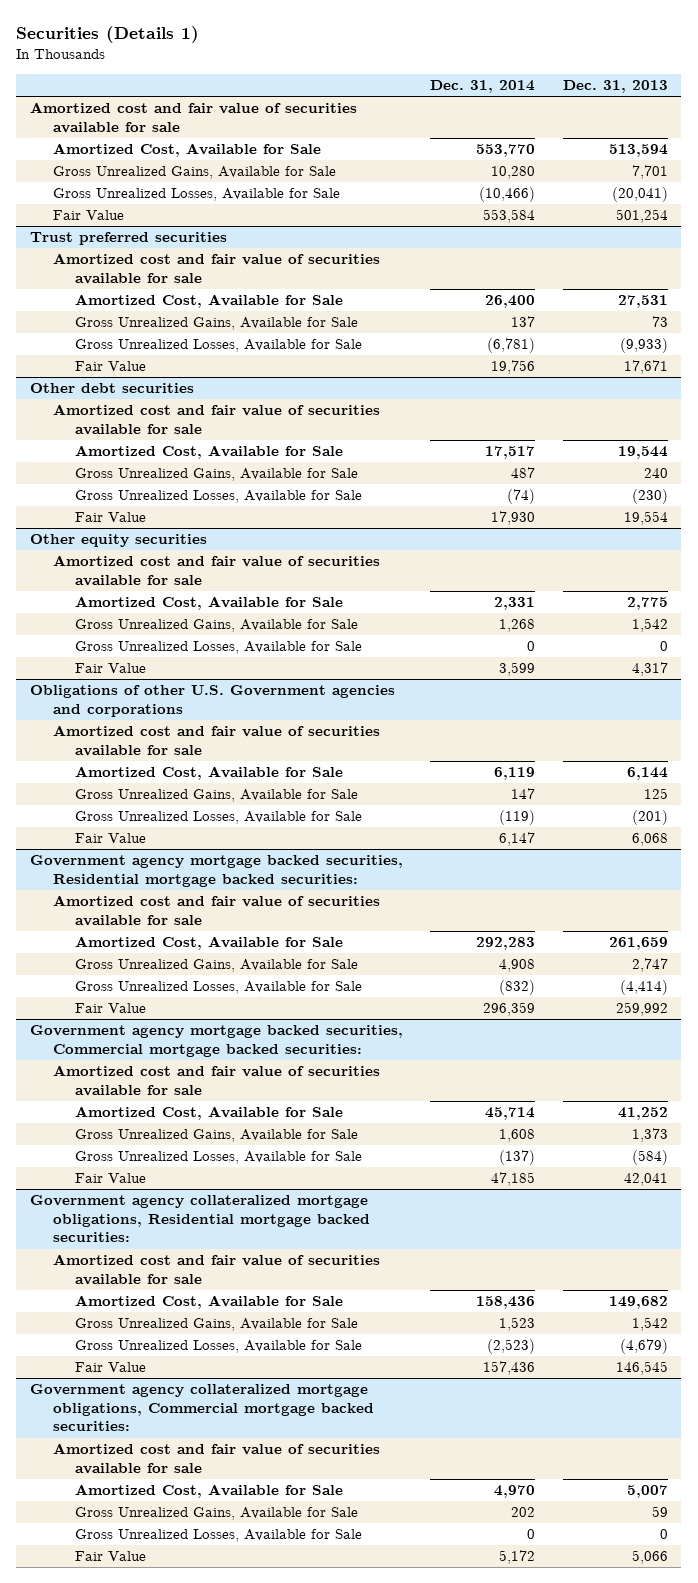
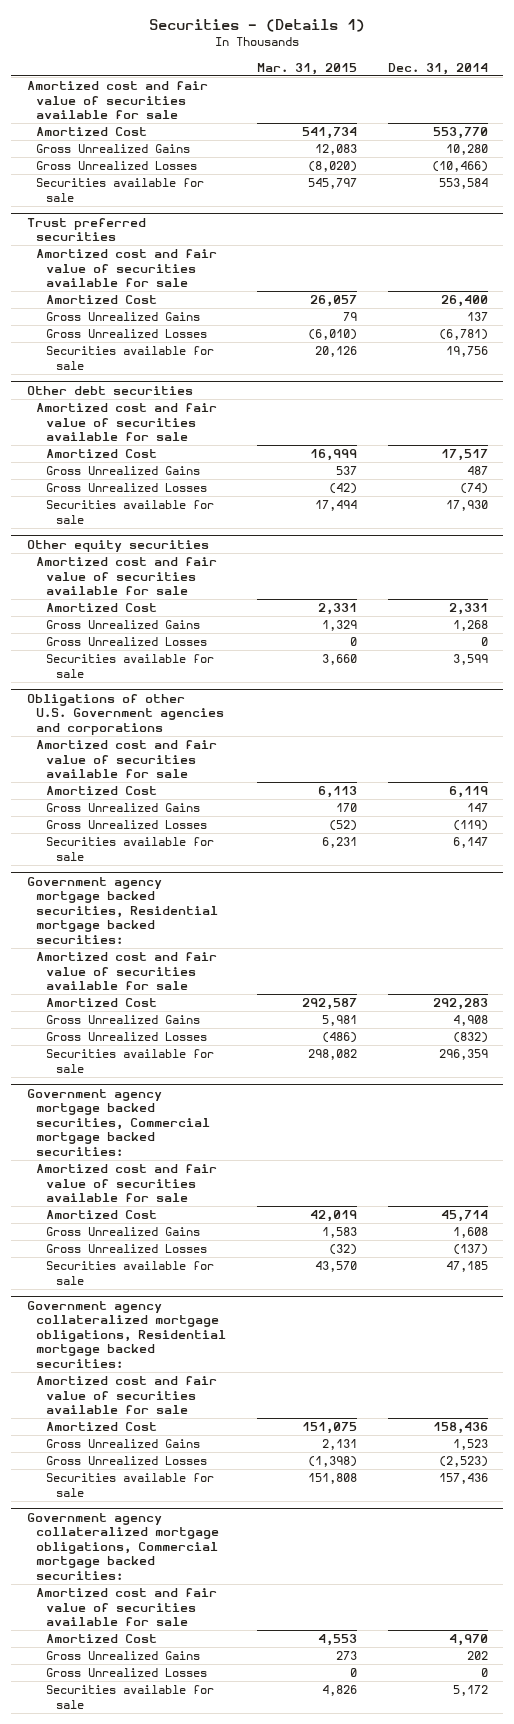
[16,26,200,44] Securities (Details 1) -> [149,19,366,33] Securities - (Details 1)
[562,79,668,93] Dec. 31, 2013 -> none
none -> [257,62,358,75] Mar. 31, 2015
[52,143,321,158] Amortized Cost, Available for Sale -> [36,127,148,137] Amortized Cost
[52,166,336,180] Gross Unrealized Gains, Available for Sale -> [36,144,191,154] Gross Unrealized Gains
[52,188,340,202] Gross Unrealized Losses, Available for Sale -> [36,161,198,171] Gross Unrealized Losses
[52,210,124,221] Fair Value -> [36,178,205,202] Securities available for sale
[75,294,344,309] Amortized Cost, Available for Sale -> [46,295,158,305] Amortized Cost
[75,317,359,331] Gross Unrealized Gains, Available for Sale -> [46,312,201,322] Gross Unrealized Gains
[75,339,363,353] Gross Unrealized Losses, Available for Sale -> [46,329,208,339] Gross Unrealized Losses
[75,361,147,372] Fair Value -> [46,346,215,370] Securities available for sale
[75,445,344,460] Amortized Cost, Available for Sale -> [46,449,158,459] Amortized Cost
[75,468,359,482] Gross Unrealized Gains, Available for Sale -> [46,466,201,476] Gross Unrealized Gains
[75,490,363,504] Gross Unrealized Losses, Available for Sale -> [46,483,208,493] Gross Unrealized Losses
[75,512,147,523] Fair Value -> [46,500,215,524] Securities available for sale
[75,596,344,611] Amortized Cost, Available for Sale -> [46,603,158,613] Amortized Cost
[75,619,359,633] Gross Unrealized Gains, Available for Sale -> [46,620,201,630] Gross Unrealized Gains
[75,641,363,655] Gross Unrealized Losses, Available for Sale -> [46,637,208,647] Gross Unrealized Losses
[75,663,147,674] Fair Value -> [46,654,215,678] Securities available for sale
[75,766,344,781] Amortized Cost, Available for Sale -> [46,786,158,796] Amortized Cost
[75,789,359,803] Gross Unrealized Gains, Available for Sale -> [46,803,201,813] Gross Unrealized Gains
[75,811,363,825] Gross Unrealized Losses, Available for Sale -> [46,820,208,830] Gross Unrealized Losses
[75,833,147,844] Fair Value -> [46,837,215,861] Securities available for sale
[75,936,344,951] Amortized Cost, Available for Sale -> [46,998,158,1008] Amortized Cost
[75,959,359,973] Gross Unrealized Gains, Available for Sale -> [46,1015,201,1025] Gross Unrealized Gains
[75,981,363,995] Gross Unrealized Losses, Available for Sale -> [46,1032,208,1042] Gross Unrealized Losses
[75,1003,147,1014] Fair Value -> [46,1049,215,1073] Securities available for sale
[75,1106,344,1121] Amortized Cost, Available for Sale -> [46,1210,158,1220] Amortized Cost
[75,1129,359,1143] Gross Unrealized Gains, Available for Sale -> [46,1227,201,1237] Gross Unrealized Gains
[75,1151,363,1165] Gross Unrealized Losses, Available for Sale -> [46,1244,208,1254] Gross Unrealized Losses
[75,1173,147,1184] Fair Value -> [46,1261,215,1285] Securities available for sale
[75,1295,344,1310] Amortized Cost, Available for Sale -> [46,1422,158,1432] Amortized Cost
[75,1318,359,1332] Gross Unrealized Gains, Available for Sale -> [46,1439,201,1449] Gross Unrealized Gains
[75,1340,363,1354] Gross Unrealized Losses, Available for Sale -> [46,1456,208,1466] Gross Unrealized Losses
[75,1362,147,1373] Fair Value -> [46,1473,215,1497] Securities available for sale
[75,1484,344,1499] Amortized Cost, Available for Sale -> [46,1634,158,1644] Amortized Cost
[75,1507,359,1521] Gross Unrealized Gains, Available for Sale -> [46,1651,201,1661] Gross Unrealized Gains
[75,1529,363,1543] Gross Unrealized Losses, Available for Sale -> [46,1668,208,1678] Gross Unrealized Losses
[75,1551,147,1562] Fair Value -> [46,1685,215,1709] Securities available for sale

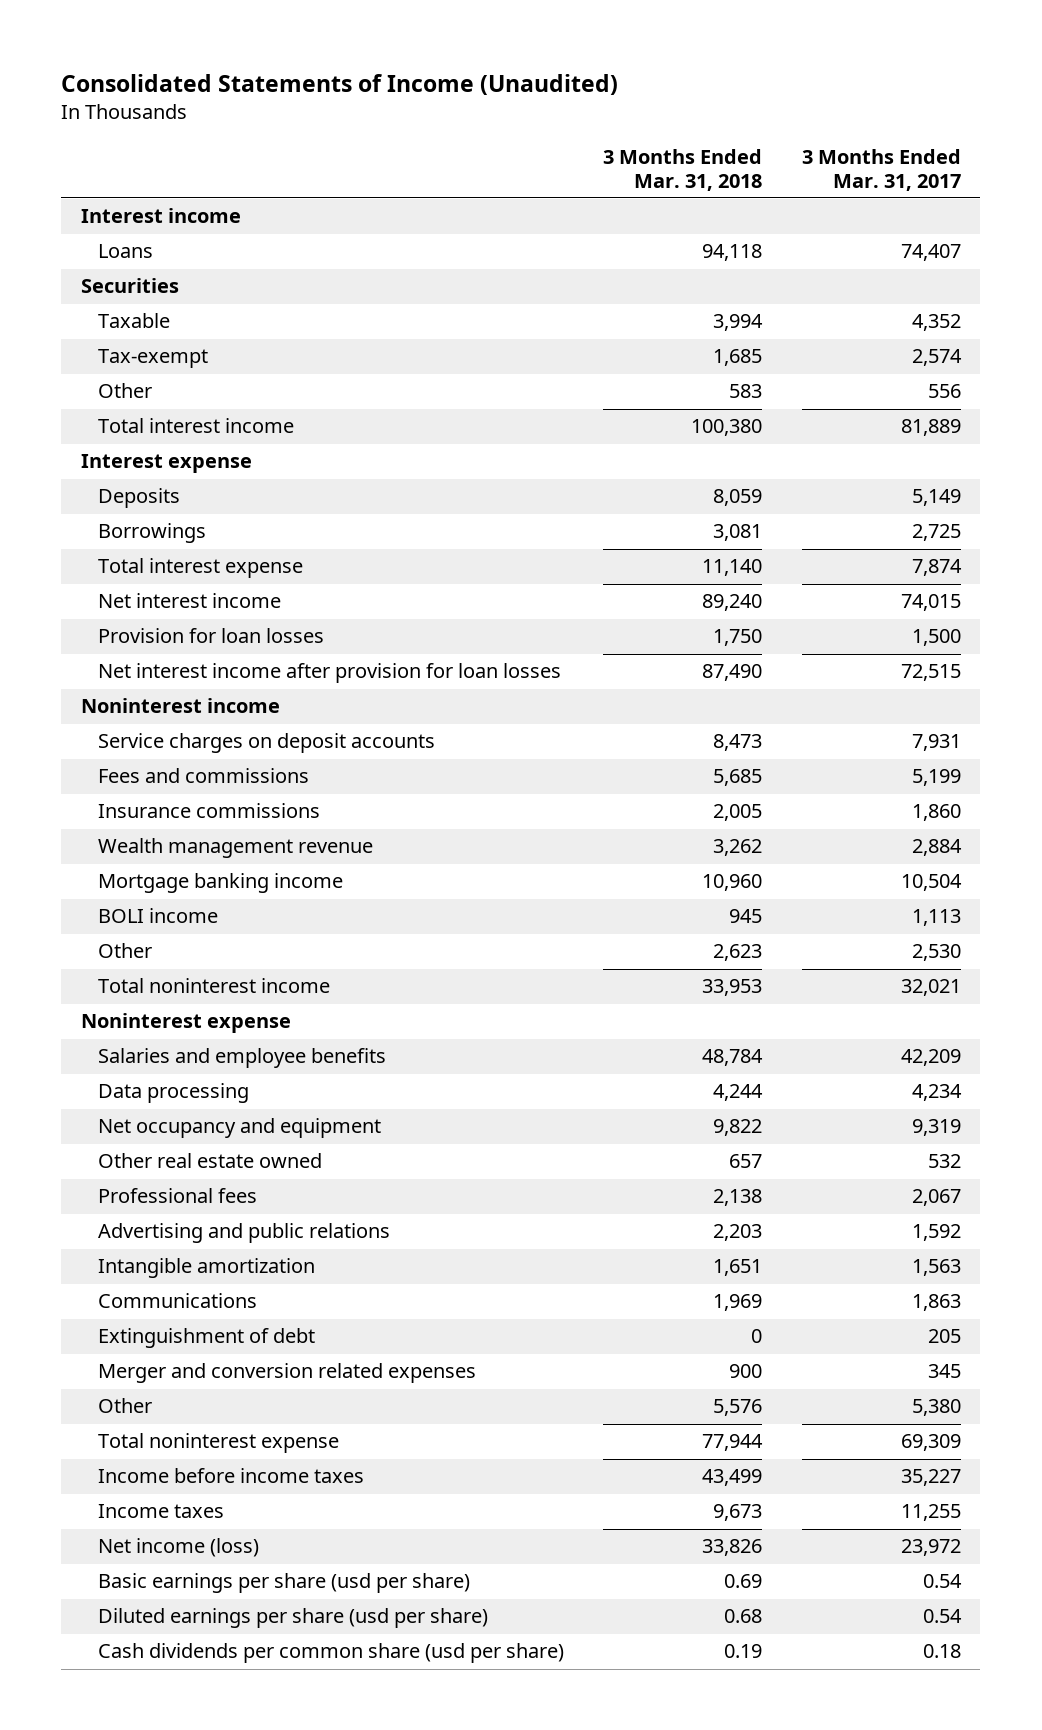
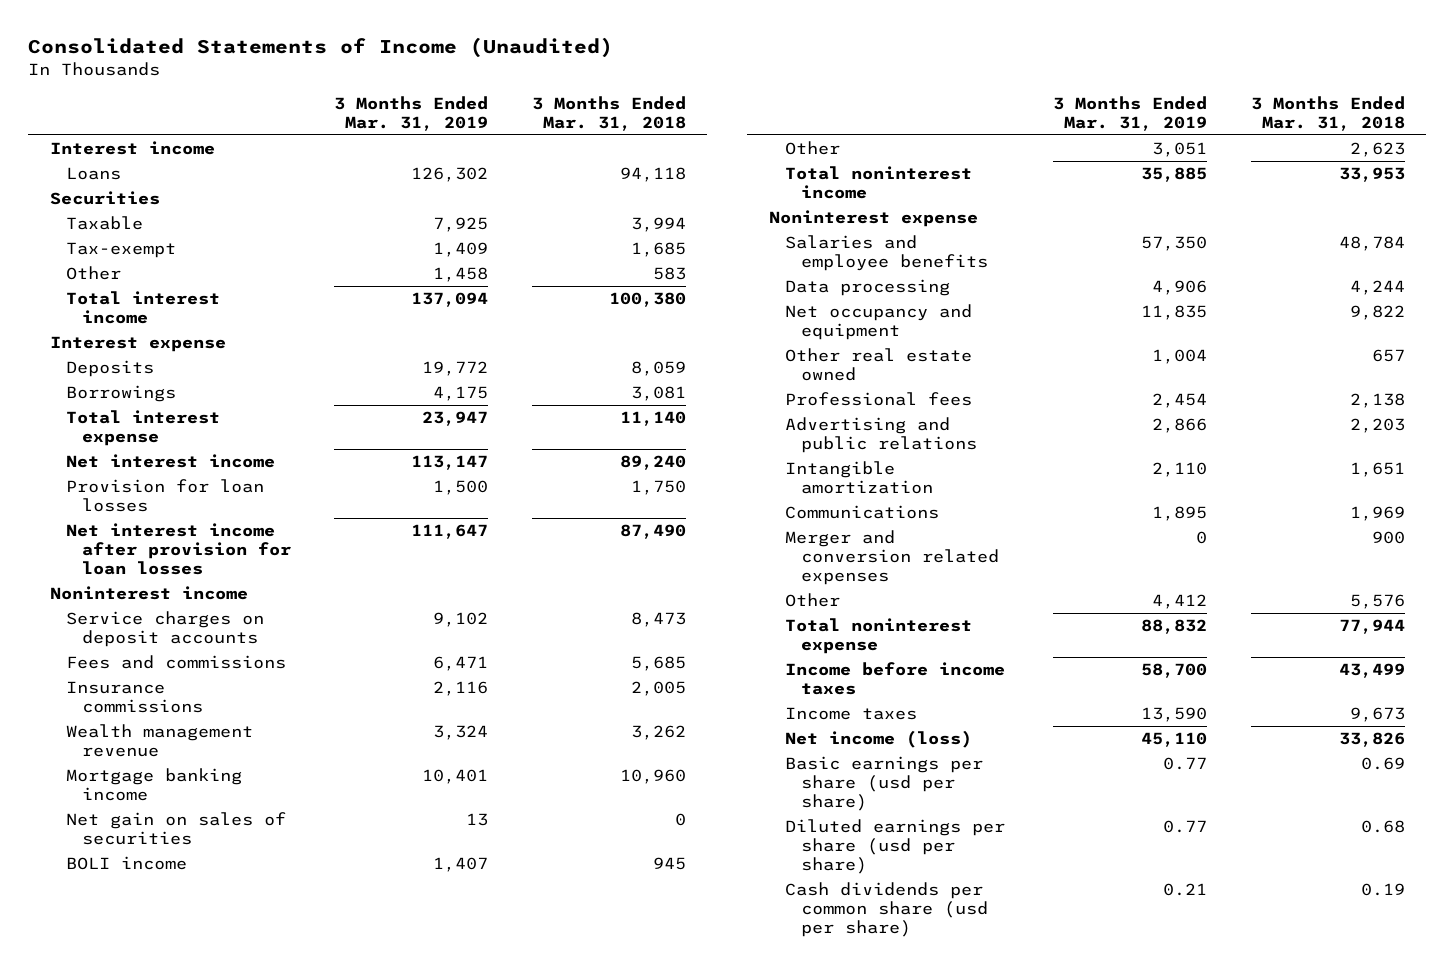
[801,148,961,191] 3 Months Ended Mar. 31, 2017 -> none
none -> [334,96,489,131] 3 Months Ended Mar. 31, 2019
none -> [65,812,286,846] Net gain on sales of securities
[97,1328,315,1349] Extinguishment of debt -> none

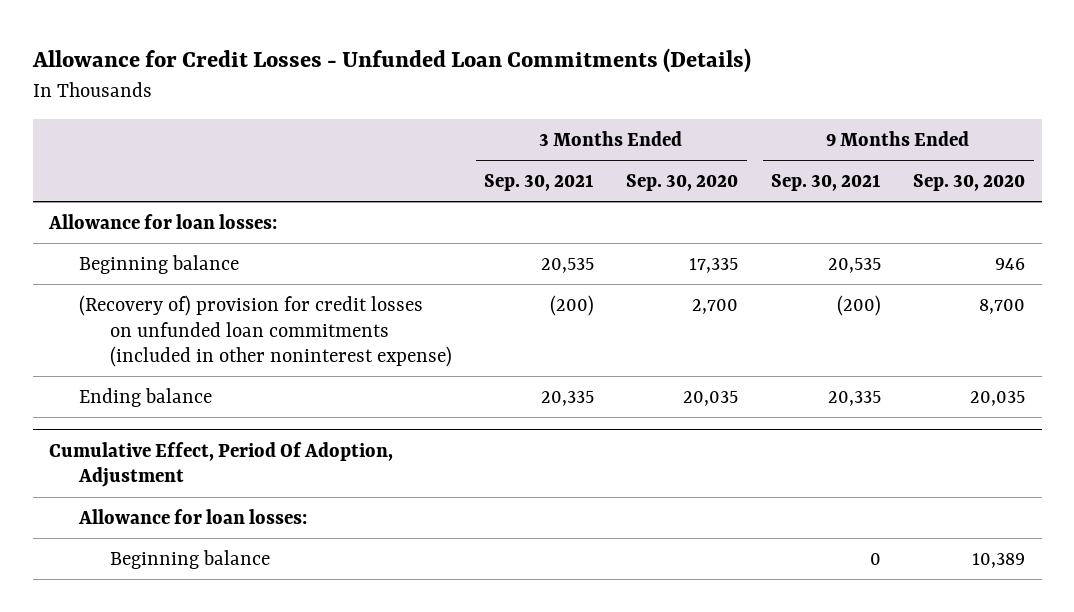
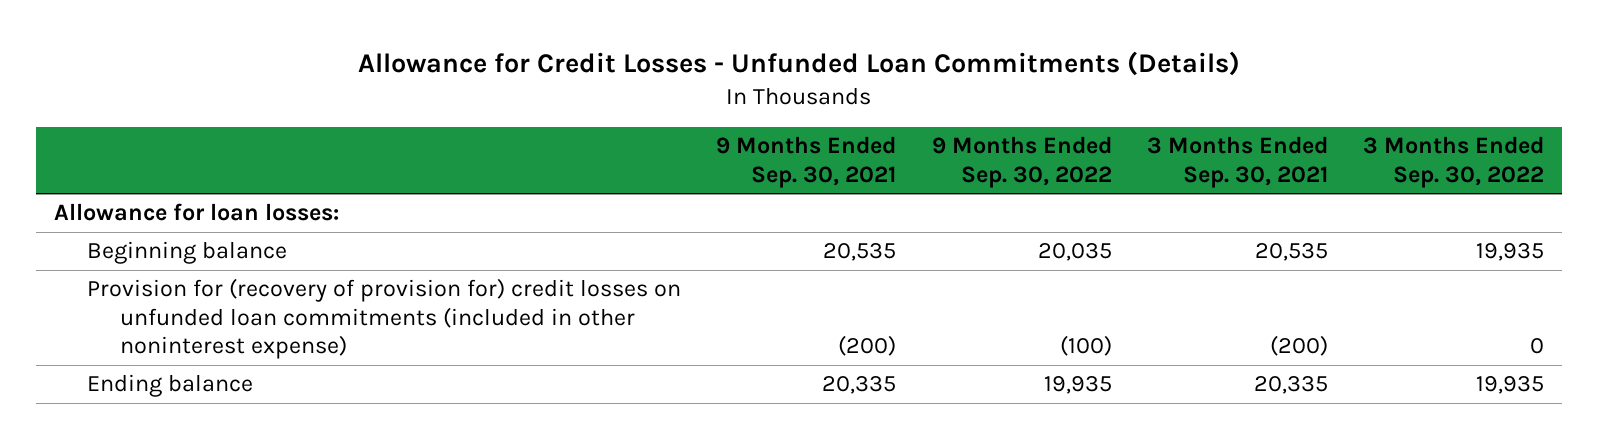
[626,174,739,192] Sep. 30, 2020 -> none
[913,174,1026,192] Sep. 30, 2020 -> none
none -> [931,136,1112,188] 9 Months Ended Sep. 30, 2022
none -> [1363,136,1545,188] 3 Months Ended Sep. 30, 2022
[79,294,452,368] (Recovery of) provision for credit losses on unfunded loan commitments (included in other noninterest expense) -> [87,278,682,360] Provision for (recovery of provision for) credit losses on unfunded loan commitments (included in other noninterest expense)
[48,441,393,488] Cumulative Effect, Period Of Adoption, Adjustment -> none
[78,508,308,524] Allowance for loan losses: -> none
[109,549,270,569] Beginning balance -> none

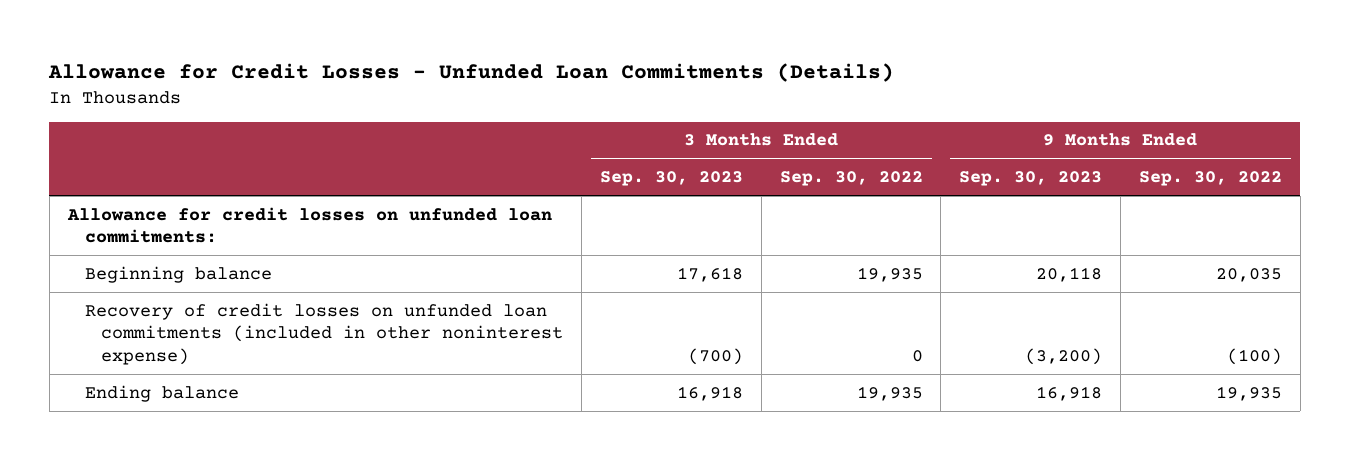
[716,136,897,188] 9 Months Ended Sep. 30, 2021 -> none
[1146,136,1328,188] 3 Months Ended Sep. 30, 2021 -> none
none -> [599,171,743,187] Sep. 30, 2023
none -> [959,171,1103,187] Sep. 30, 2023
[53,203,339,222] Allowance for loan losses: -> [66,206,552,244] Allowance for credit losses on unfunded loan commitments:
[87,278,682,360] Provision for (recovery of provision for) credit losses on unfunded loan commitments (included in other noninterest expense) -> [84,302,564,365] Recovery of credit losses on unfunded loan commitments (included in other noninterest expense)

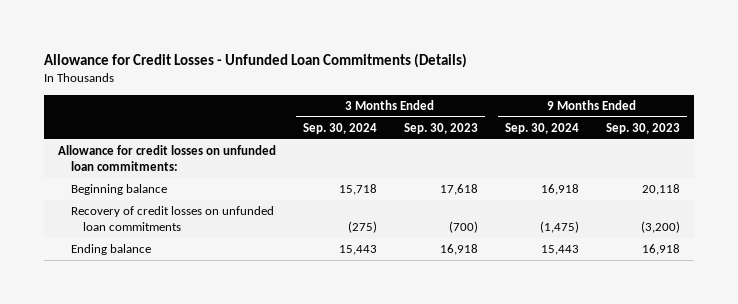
[779,171,923,187] Sep. 30, 2022 -> none
[1138,171,1282,187] Sep. 30, 2022 -> none
none -> [302,123,377,135] Sep. 30, 2024
none -> [504,123,579,135] Sep. 30, 2024
[84,302,564,365] Recovery of credit losses on unfunded loan commitments (included in other noninterest expense) -> [70,206,274,232] Recovery of credit losses on unfunded loan commitments

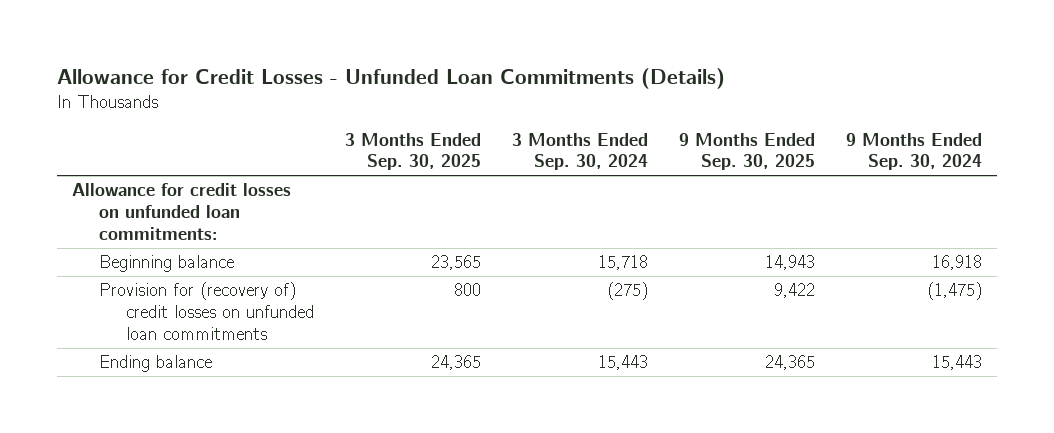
[403,123,478,135] Sep. 30, 2023 -> none
[606,123,681,135] Sep. 30, 2023 -> none
none -> [344,132,481,171] 3 Months Ended Sep. 30, 2025
none -> [678,132,815,171] 9 Months Ended Sep. 30, 2025
[70,206,274,232] Recovery of credit losses on unfunded loan commitments -> [98,282,314,340] Provision for (recovery of) credit losses on unfunded loan commitments

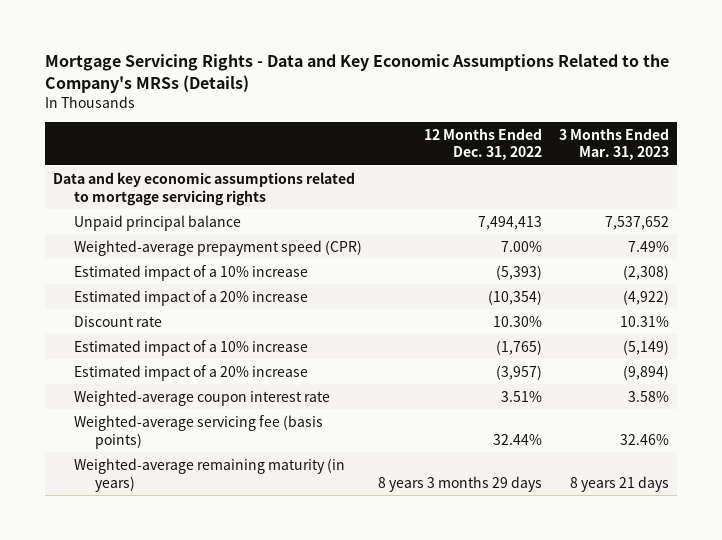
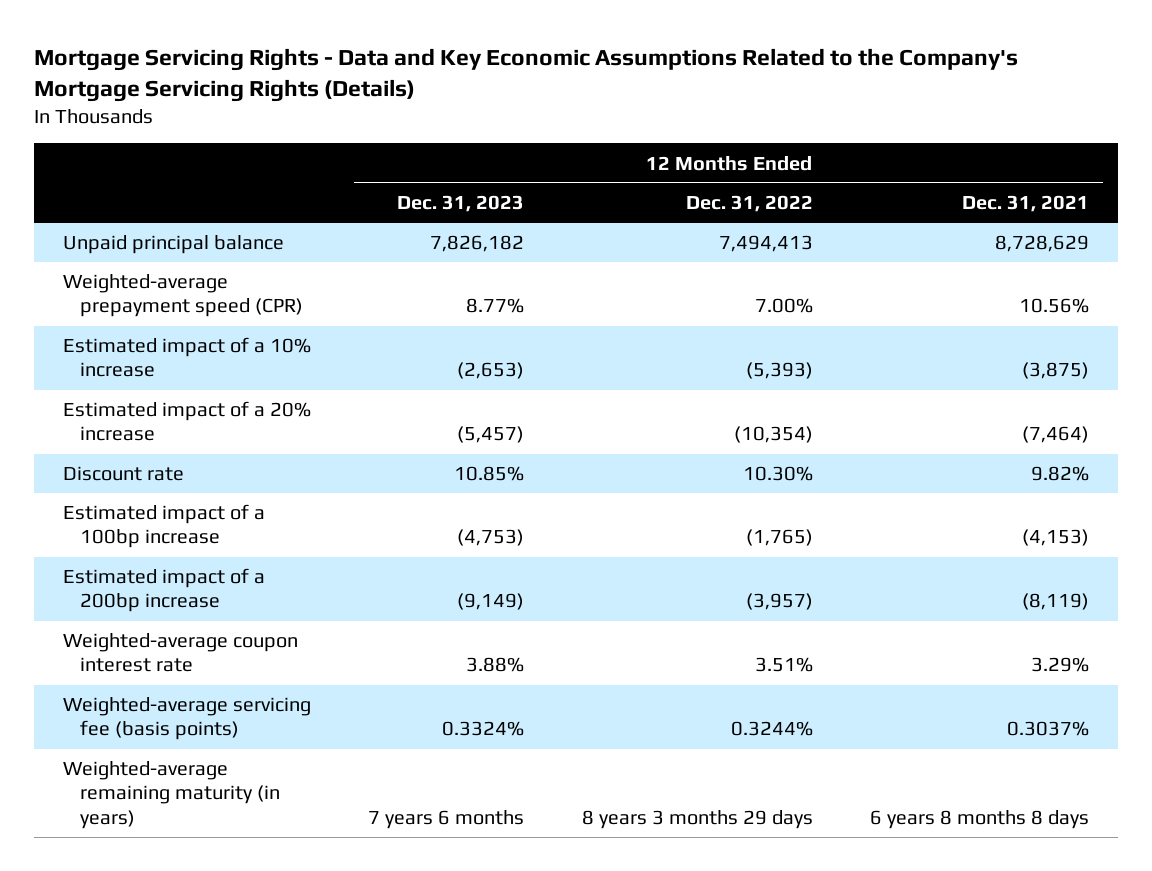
[45,54,670,93] Mortgage Servicing Rights - Data and Key Economic Assumptions Related to the Company's MRSs (Details) -> [33,48,1018,103] Mortgage Servicing Rights - Data and Key Economic Assumptions Related to the Company's Mortgage Servicing Rights (Details)
[558,127,669,161] 3 Months Ended Mar. 31, 2023 -> none
none -> [397,195,525,213] Dec. 31, 2023
none -> [962,195,1090,213] Dec. 31, 2021
[53,171,356,206] Data and key economic assumptions related to mortgage servicing rights -> none
[74,339,309,356] Estimated impact of a 10% increase -> [62,504,265,549] Estimated impact of a 100bp increase
[74,364,309,381] Estimated impact of a 20% increase -> [62,568,265,613] Estimated impact of a 200bp increase
[493,433,543,445] 32.44% -> [730,721,813,737] 0.3244%

